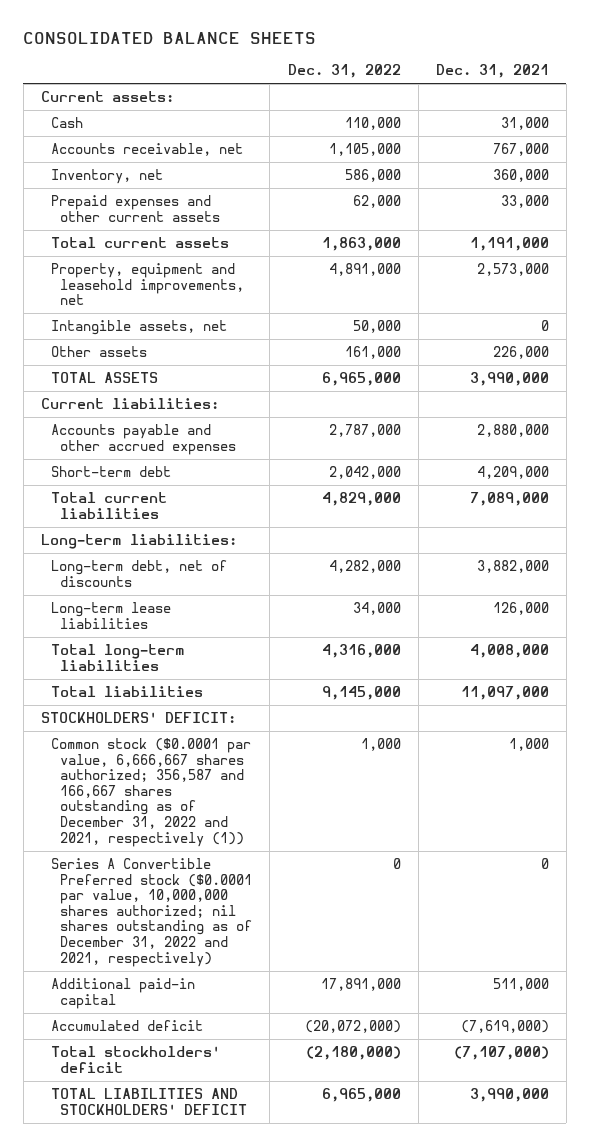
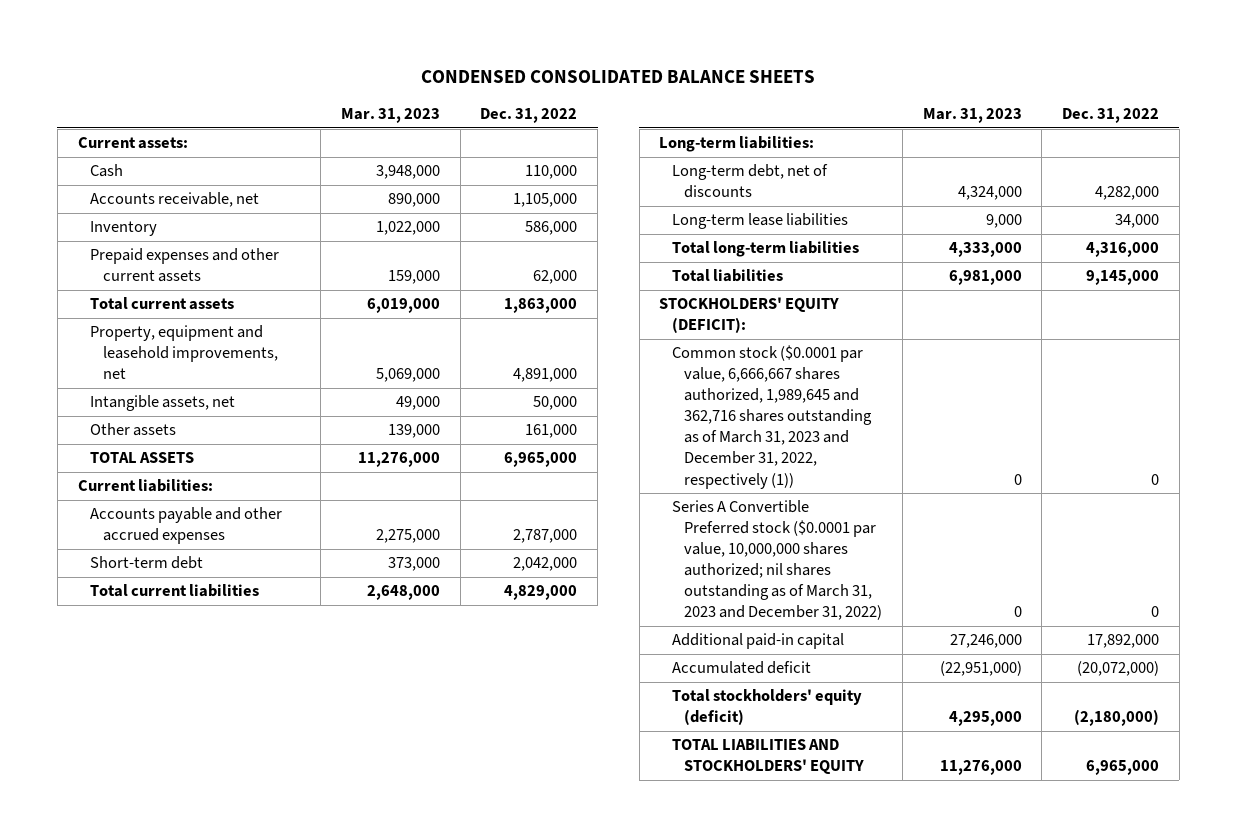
[23,31,317,44] CONSOLIDATED BALANCE SHEETS -> [421,70,816,84] CONDENSED CONSOLIDATED BALANCE SHEETS
[435,64,549,79] Dec. 31, 2021 -> none
none -> [340,108,440,124] Mar. 31, 2023
[50,169,163,185] Inventory, net -> [90,221,158,237] Inventory
[40,712,236,724] STOCKHOLDERS' DEFICIT: -> [659,297,840,334] STOCKHOLDERS' EQUITY (DEFICIT):
[50,738,251,847] Common stock ($0.0001 par value, 6,666,667 shares authorized; 356,587 and 166,667 shares outstanding as of December 31, 2022 and 2021, respectively (1)) -> [671,345,873,489] Common stock ($0.0001 par value, 6,666,667 shares authorized, 1,989,645 and 362,716 shares outstanding as of March 31, 2023 and December 31, 2022, respectively (1))
[360,738,401,752] 1,000 -> [1150,473,1159,485] 0
[50,858,253,967] Series A Convertible Preferred stock ($0.0001 par value, 10,000,000 shares authorized; nil shares outstanding as of December 31, 2022 and 2021, respectively) -> [671,500,883,621] Series A Convertible Preferred stock ($0.0001 par value, 10,000,000 shares authorized; nil shares outstanding as of March 31, 2023 and December 31, 2022)
[320,978,401,992] 17,891,000 -> [1086,634,1159,649] 17,892,000
[50,1046,220,1073] Total stockholders' deficit -> [671,689,862,726] Total stockholders' equity (deficit)
[50,1088,248,1115] TOTAL LIABILITIES AND STOCKHOLDERS' DEFICIT -> [671,739,865,775] TOTAL LIABILITIES AND STOCKHOLDERS' EQUITY

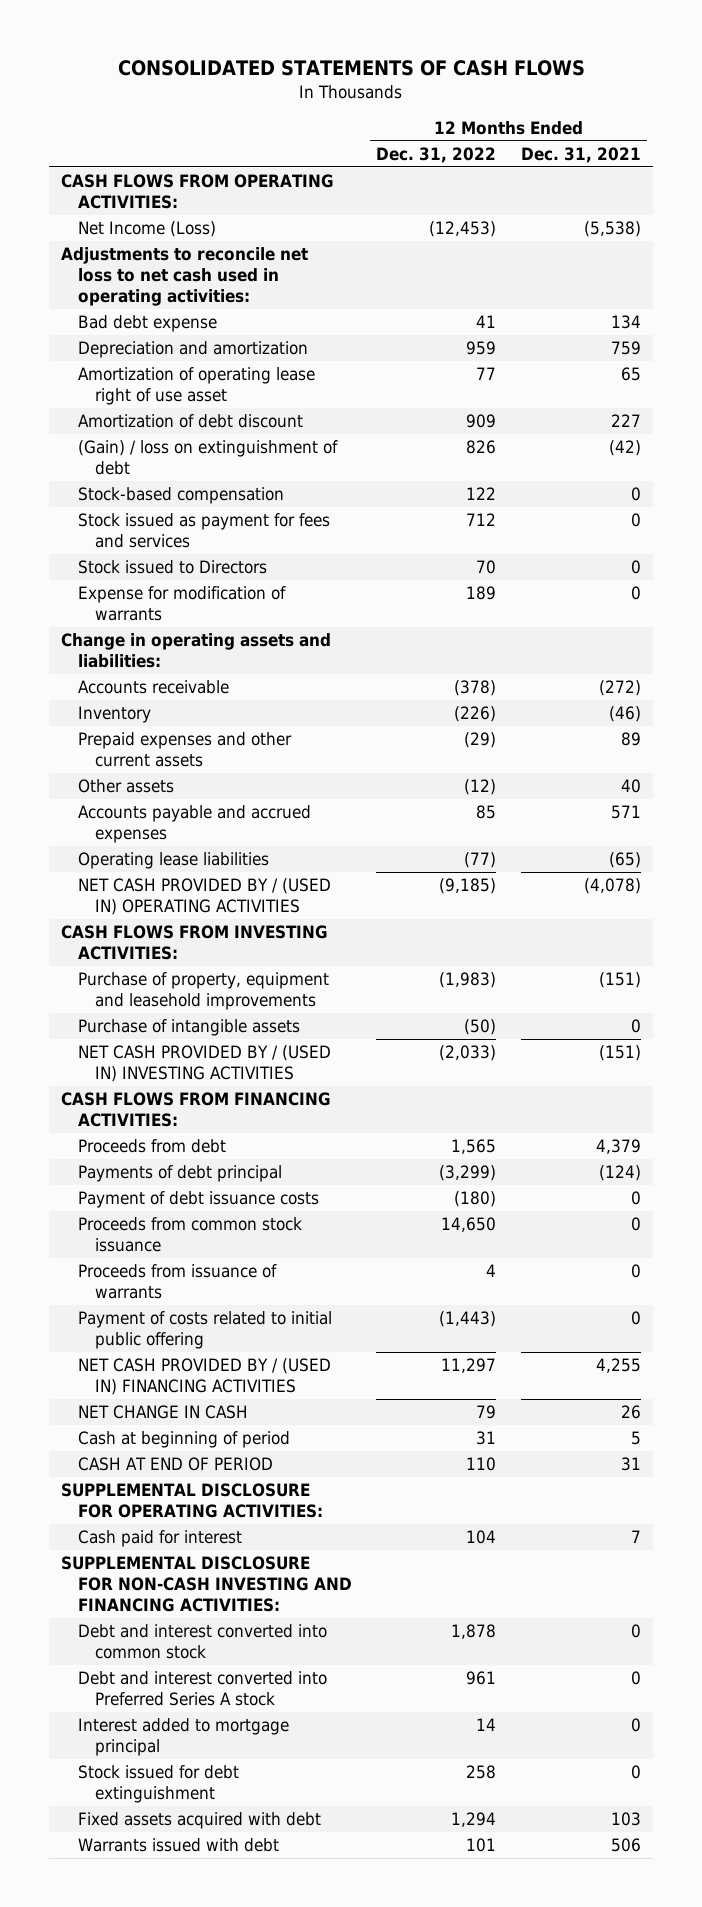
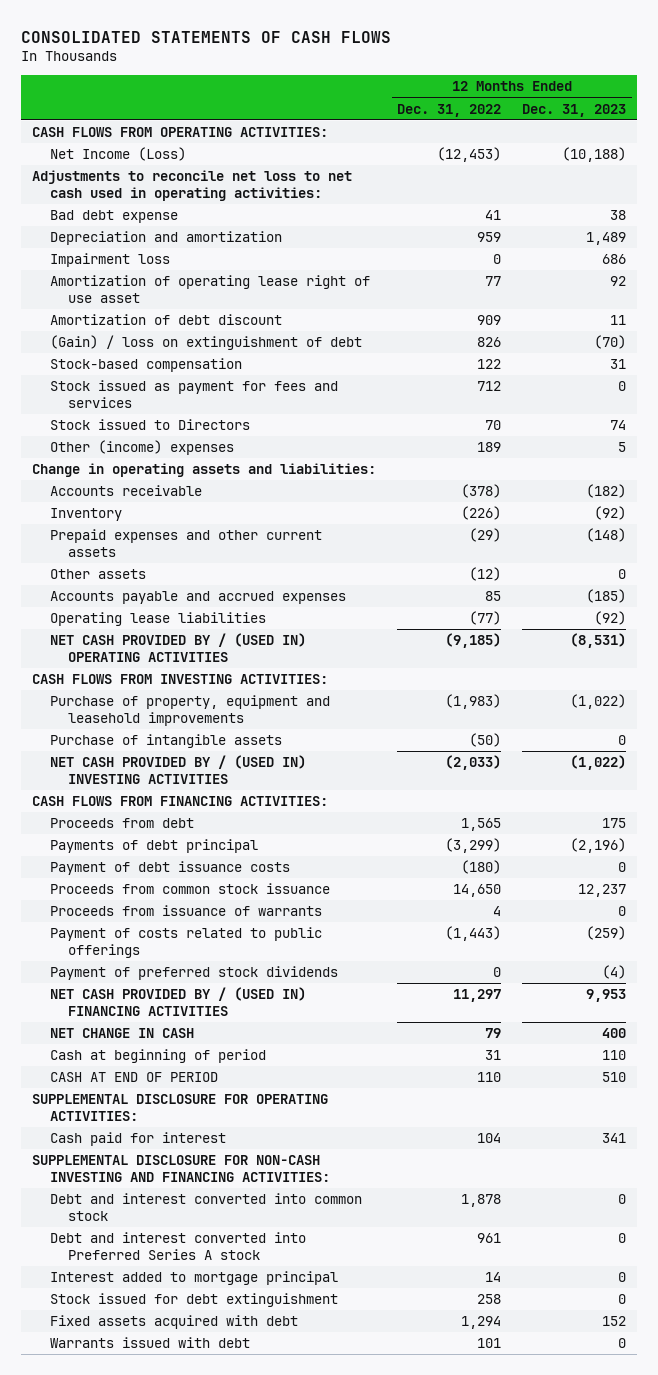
[520,146,641,163] Dec. 31, 2021 -> none
none -> [522,103,627,117] Dec. 31, 2023
none -> [49,253,170,268] Impairment loss
[78,586,287,622] Expense for modification of warrants -> [49,440,234,456] Other (income) expenses
[78,1311,333,1350] Payment of costs related to initial public offering -> [49,927,322,958] Payment of costs related to public offerings
none -> [49,966,338,981] Payment of preferred stock dividends

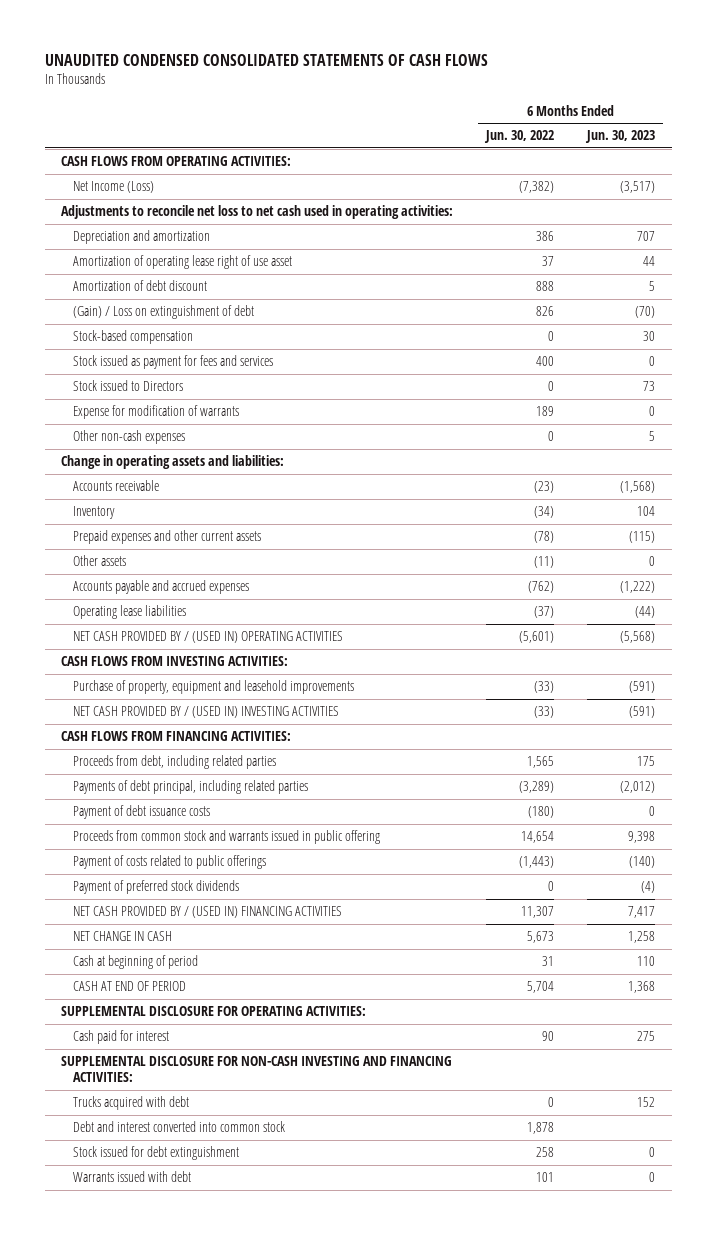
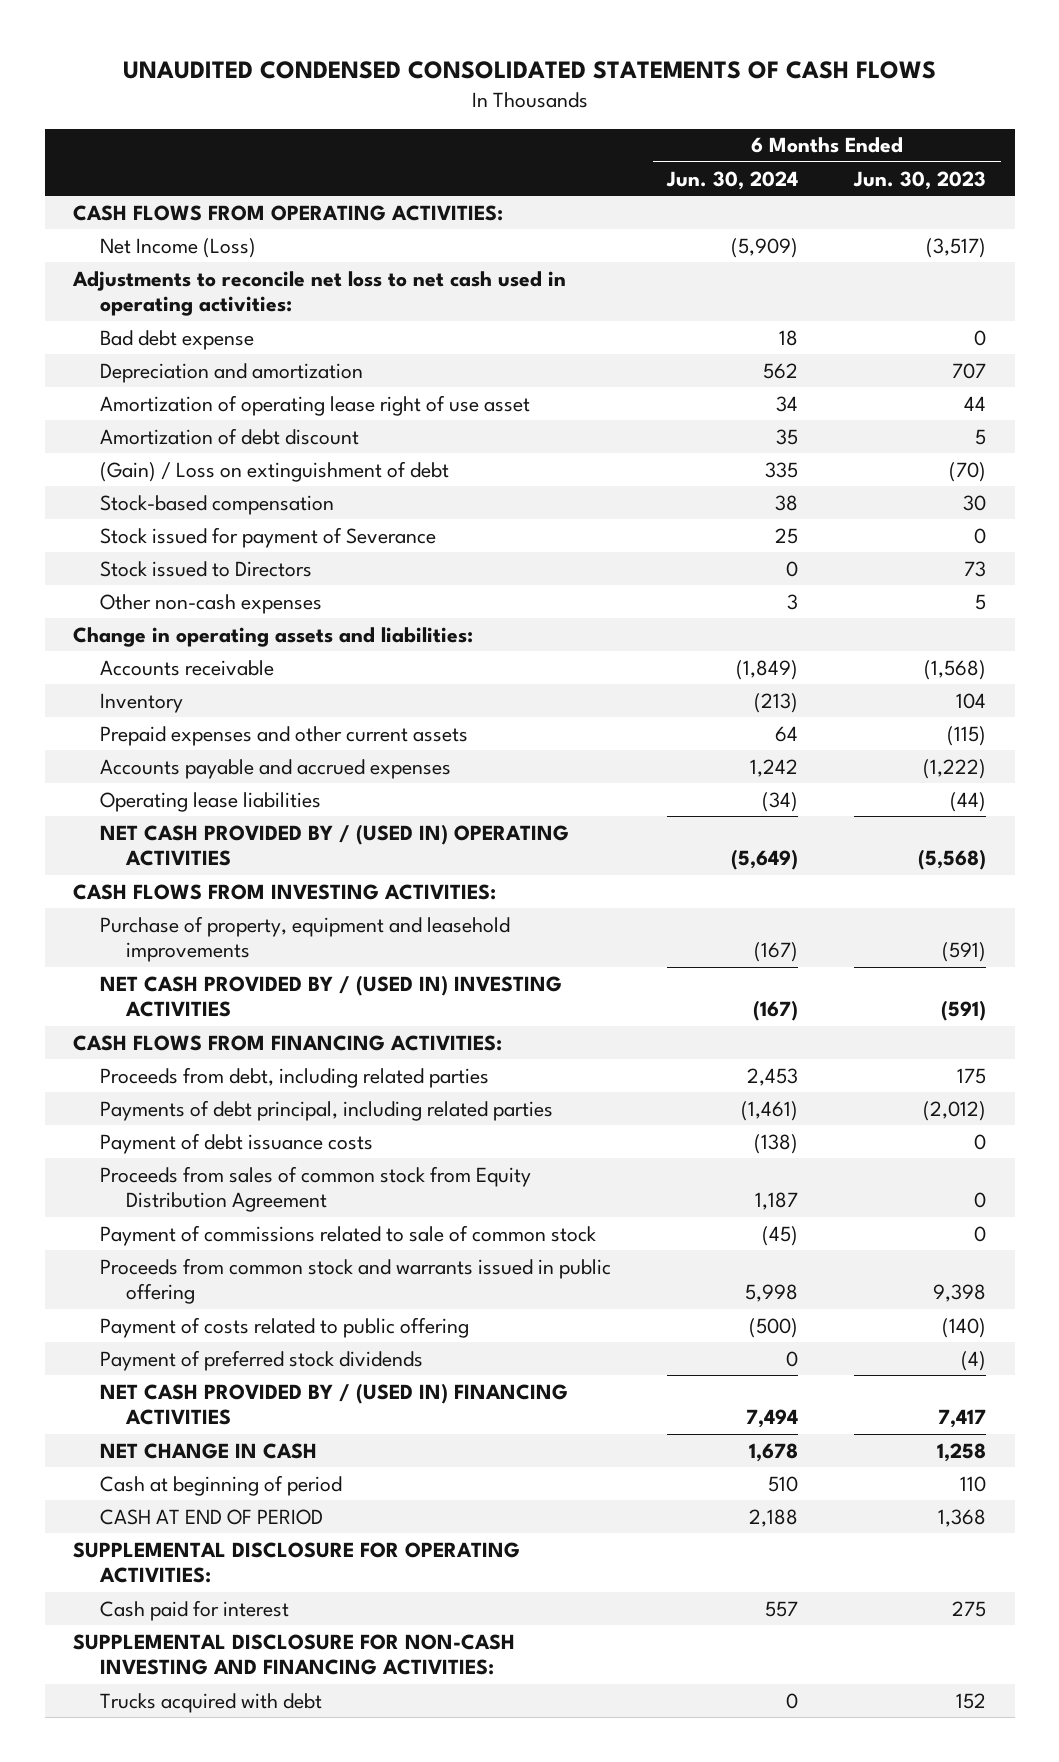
[484,130,555,144] Jun. 30, 2022 -> none
none -> [665,170,798,190] Jun. 30, 2024
none -> [99,329,254,350] Bad debt expense
[72,355,273,370] Stock issued as payment for fees and services -> none
none -> [99,526,436,548] Stock issued for payment of Severance
[72,405,239,420] Expense for modification of warrants -> none
[72,555,126,567] Other assets -> none
none -> [99,1165,531,1213] Proceeds from sales of common stock from Equity Distribution Agreement
none -> [99,1224,596,1246] Payment of commissions related to sale of common stock
[72,855,266,870] Payment of costs related to public offerings -> [99,1316,469,1338] Payment of costs related to public offering
[72,1121,285,1133] Debt and interest converted into common stock -> none
[72,1146,239,1161] Stock issued for debt extinguishment -> none
[72,1171,191,1183] Warrants issued with debt -> none

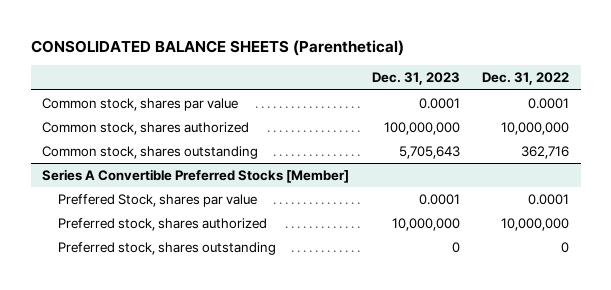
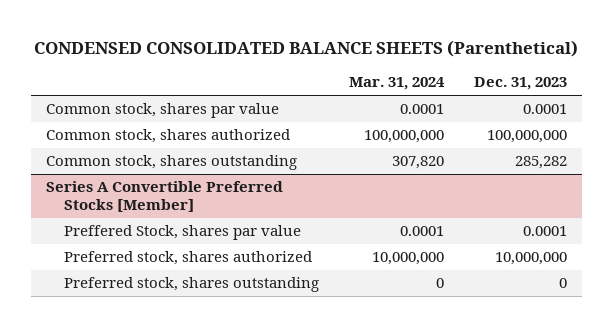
[30,39,404,56] CONSOLIDATED BALANCE SHEETS (Parenthetical) -> [34,40,579,58] CONDENSED CONSOLIDATED BALANCE SHEETS (Parenthetical)
[482,72,570,86] Dec. 31, 2022 -> none
none -> [348,77,445,91] Mar. 31, 2024
[398,145,460,159] 5,705,643 -> [514,156,567,170] 285,282

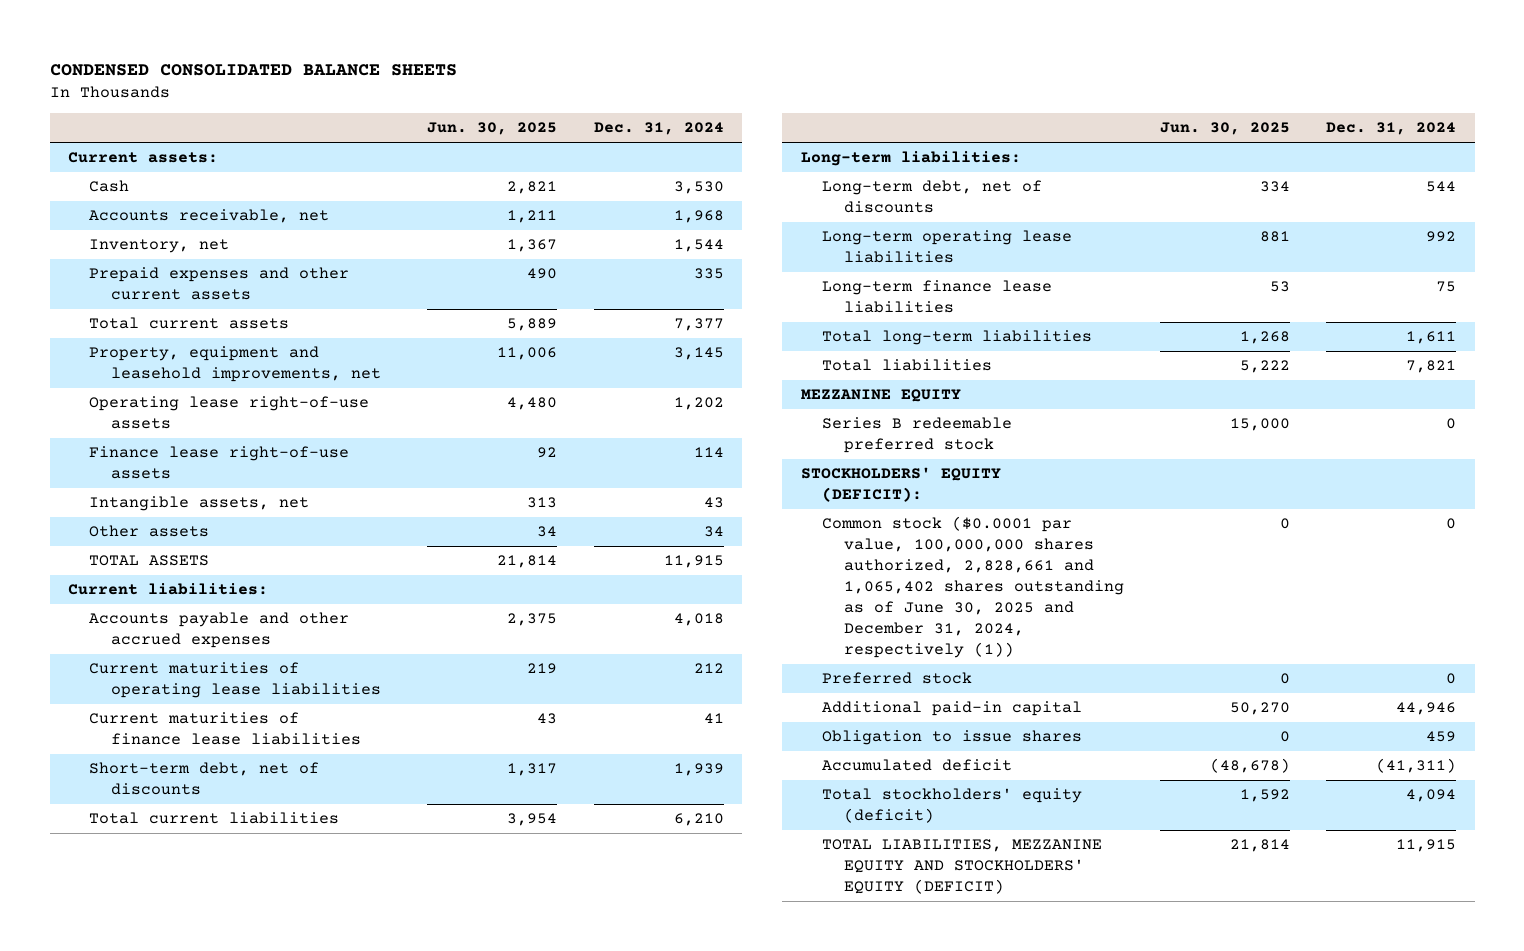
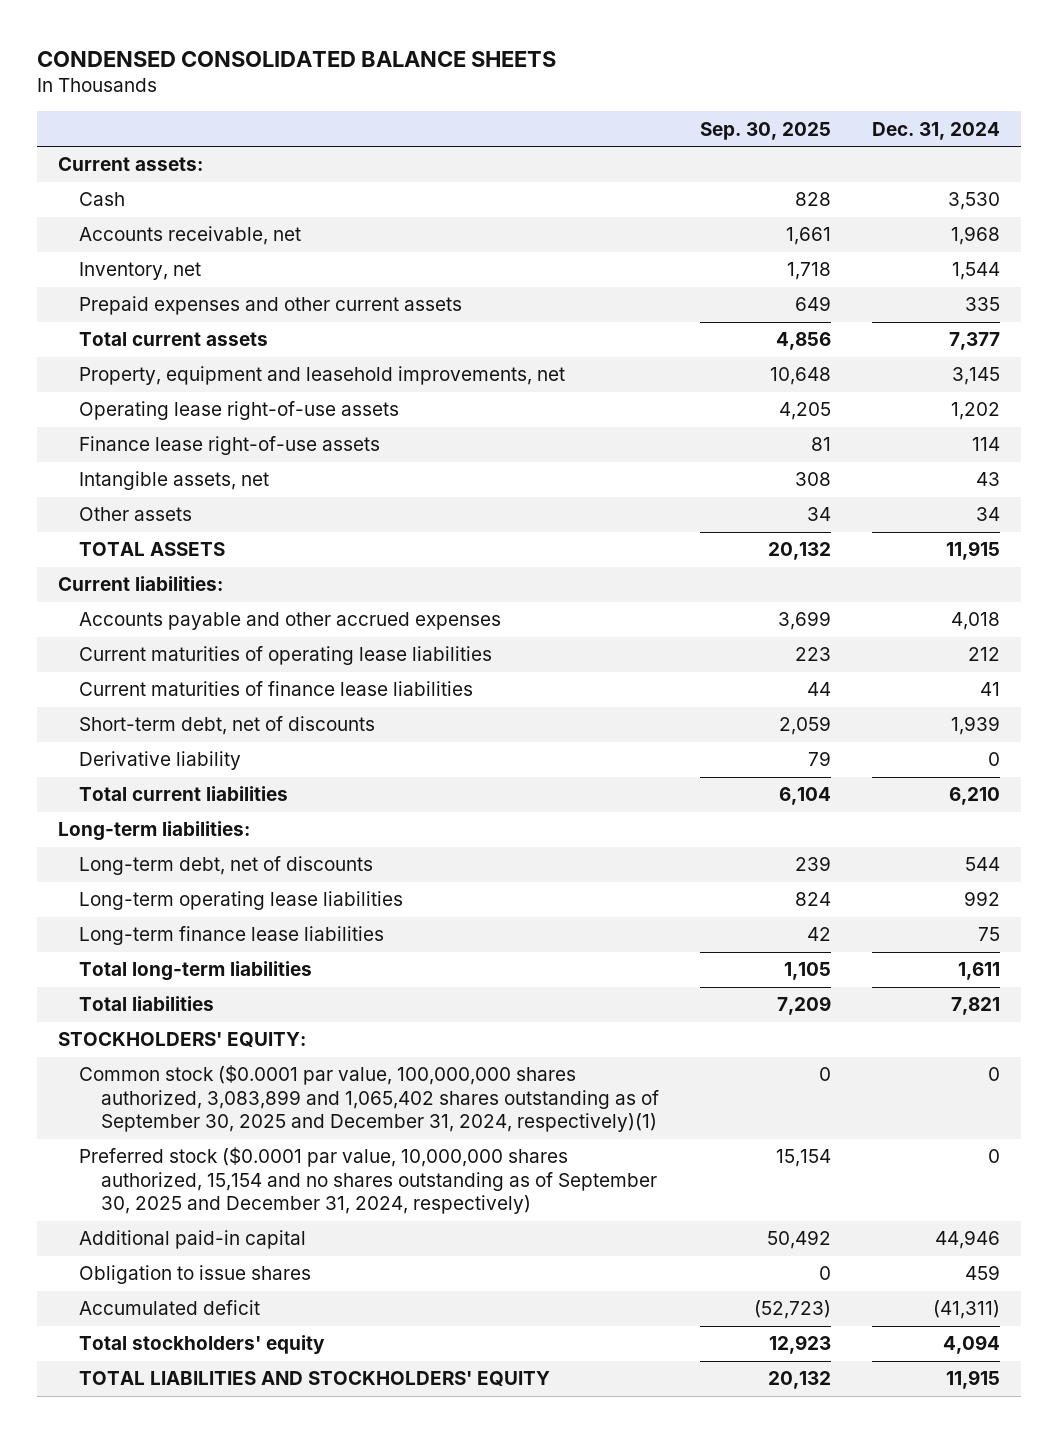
[427,122,558,136] Jun. 30, 2025 -> none
none -> [700,121,832,140] Sep. 30, 2025
none -> [79,751,242,771] Derivative liability
[800,389,961,403] MEZZANINE EQUITY -> none
[822,417,1013,454] Series B redeemable preferred stock -> none
[800,467,1001,503] STOCKHOLDERS' EQUITY (DEFICIT): -> [57,1032,306,1048] STOCKHOLDERS' EQUITY:
[822,516,1124,659] Common stock ($0.0001 par value, 100,000,000 shares authorized, 2,828,661 and 1,065,402 shares outstanding as of June 30, 2025 and December 31, 2024, respectively (1)) -> [79,1065,659,1133] Common stock ($0.0001 par value, 100,000,000 shares authorized, 3,083,899 and 1,065,402 shares outstanding as of September 30, 2025 and December 31, 2024, respectively)(1)
[822,672,973,685] Preferred stock -> [79,1147,657,1215] Preferred stock ($0.0001 par value, 10,000,000 shares authorized, 15,154 and no shares outstanding as of September 30, 2025 and December 31, 2024, respectively)
[822,788,1083,824] Total stockholders' equity (deficit) -> [79,1335,326,1355] Total stockholders' equity
[822,839,1103,895] TOTAL LIABILITIES, MEZZANINE EQUITY AND STOCKHOLDERS' EQUITY (DEFICIT) -> [79,1371,551,1387] TOTAL LIABILITIES AND STOCKHOLDERS' EQUITY

